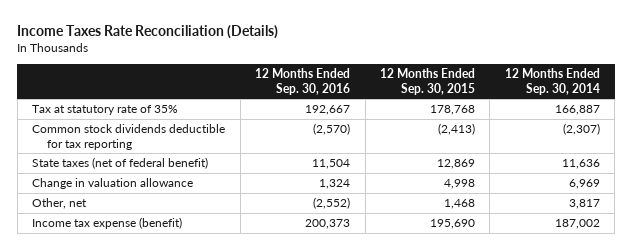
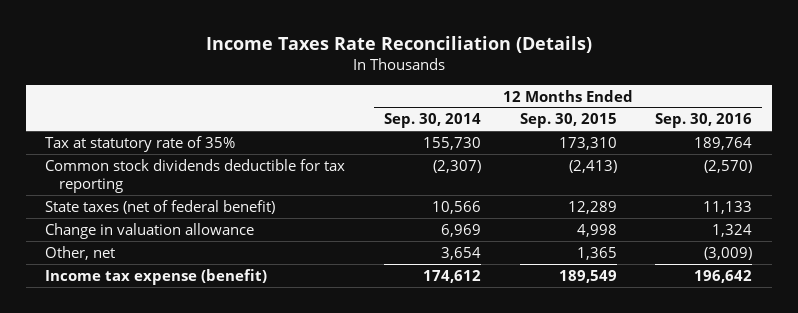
[305,105,351,116] 192,667 -> [694,136,753,150] 189,764
[430,105,476,116] 178,768 -> [558,136,617,150] 173,310
[554,105,600,116] 166,887 -> [423,136,482,150] 155,730
[312,159,351,170] 11,504 -> [703,200,753,214] 11,133
[437,159,476,170] 12,869 -> [567,200,617,214] 12,289
[561,159,600,170] 11,636 -> [432,200,482,214] 10,566
[313,197,351,210] (2,552) -> [704,246,753,260] (3,009)
[444,199,476,210] 1,468 -> [576,246,617,260] 1,365
[568,199,600,210] 3,817 -> [441,246,482,260] 3,654
[305,219,351,230] 200,373 -> [694,269,753,283] 196,642
[430,219,476,230] 195,690 -> [558,269,617,283] 189,549
[554,219,600,230] 187,002 -> [423,269,482,283] 174,612

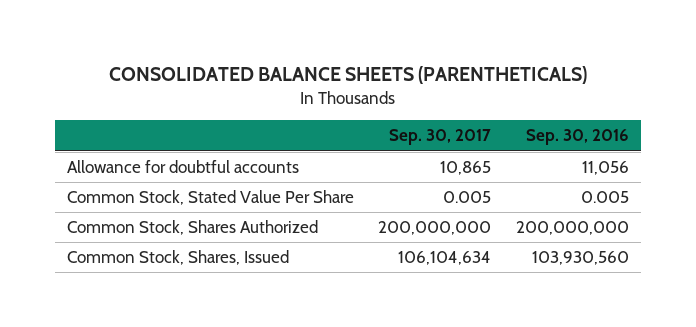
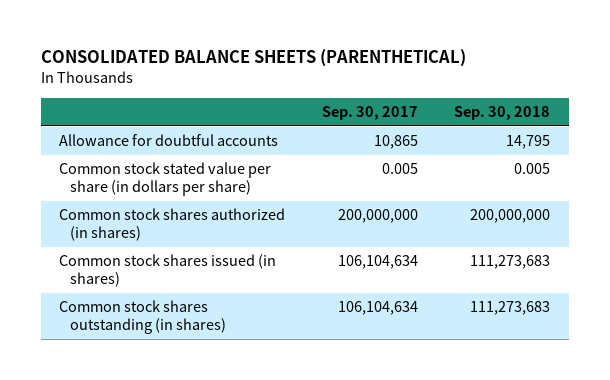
[108,65,587,84] CONSOLIDATED BALANCE SHEETS (PARENTHETICALS) -> [40,49,466,68] CONSOLIDATED BALANCE SHEETS (PARENTHETICAL)
[525,129,629,146] Sep. 30, 2016 -> none
none -> [454,105,551,120] Sep. 30, 2018
[66,189,354,205] Common Stock, Stated Value Per Share -> [59,162,272,196] Common stock stated value per share (in dollars per share)
[66,219,318,235] Common Stock, Shares Authorized -> [59,208,286,241] Common stock shares authorized (in shares)
[66,249,289,265] Common Stock, Shares, Issued -> [59,254,277,287] Common stock shares issued (in shares)
none -> [59,300,227,334] Common stock shares outstanding (in shares)

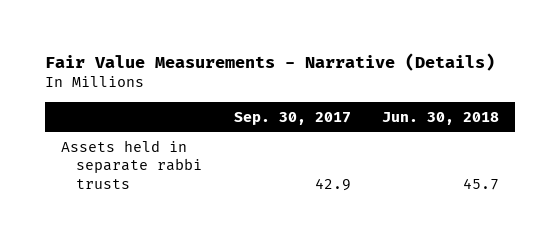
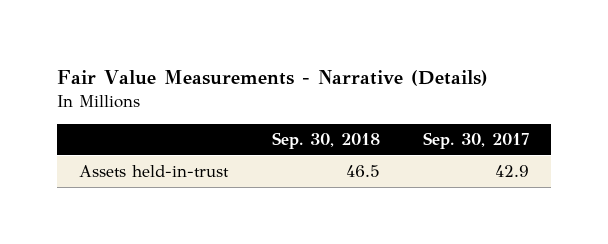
[382,111,500,125] Jun. 30, 2018 -> none
none -> [271,132,380,150] Sep. 30, 2018
[61,139,203,189] Assets held in separate rabbi trusts -> [79,165,230,178] Assets held-in-trust

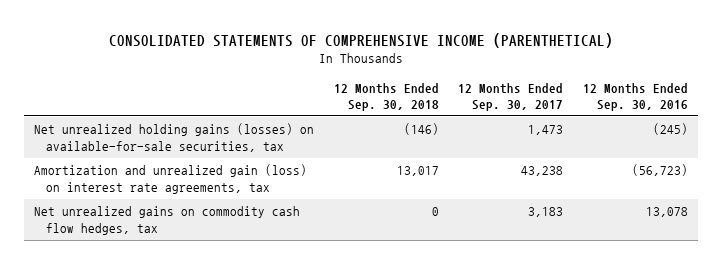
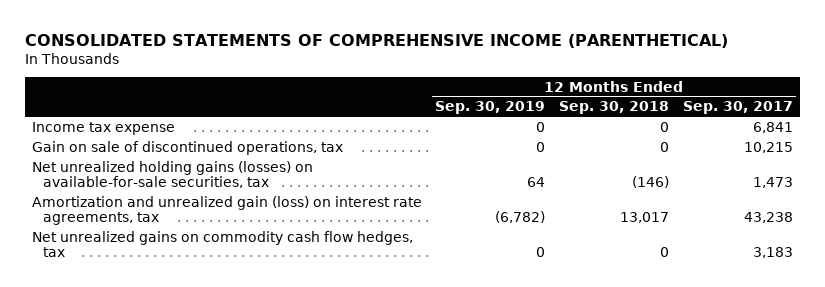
[582,82,688,111] 12 Months Ended Sep. 30, 2016 -> none
none -> [435,101,546,115] Sep. 30, 2019
none -> [31,121,175,135] Income tax expense
none -> [31,140,343,155] Gain on sale of discontinued operations, tax

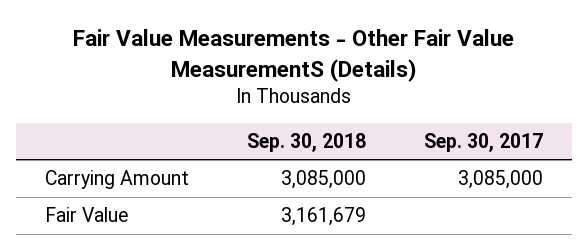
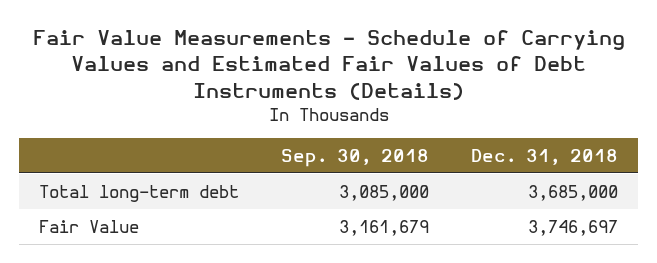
[72,29,514,82] Fair Value Measurements - Other Fair Value MeasurementS (Details) -> [32,30,625,100] Fair Value Measurements - Schedule of Carrying Values and Estimated Fair Values of Debt Instruments (Details)
[423,132,543,152] Sep. 30, 2017 -> none
none -> [470,148,618,165] Dec. 31, 2018
[44,170,189,190] Carrying Amount -> [39,184,240,202] Total long-term debt

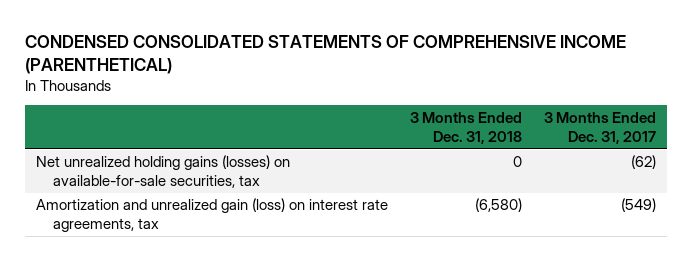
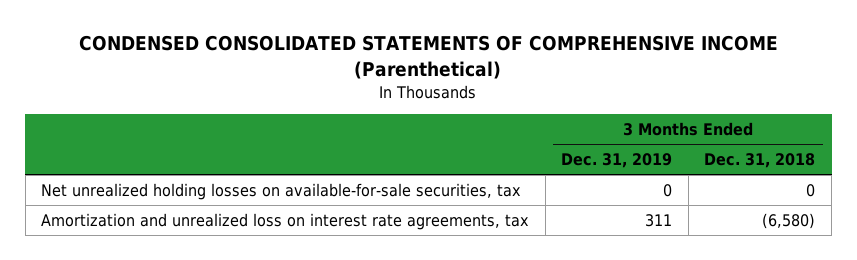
[24,34,626,74] CONDENSED CONSOLIDATED STATEMENTS OF COMPREHENSIVE INCOME (PARENTHETICAL) -> [79,35,779,79] CONDENSED CONSOLIDATED STATEMENTS OF COMPREHENSIVE INCOME (Parenthetical)
[544,111,657,144] 3 Months Ended Dec. 31, 2017 -> none
none -> [561,153,673,169] Dec. 31, 2019
[35,155,290,189] Net unrealized holding gains (losses) on available-for-sale securities, tax -> [41,183,522,201] Net unrealized holding losses on available-for-sale securities, tax
[35,198,388,233] Amortization and unrealized gain (loss) on interest rate agreements, tax -> [41,213,530,231] Amortization and unrealized loss on interest rate agreements, tax

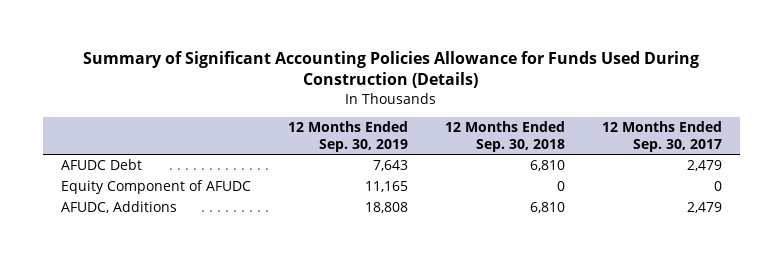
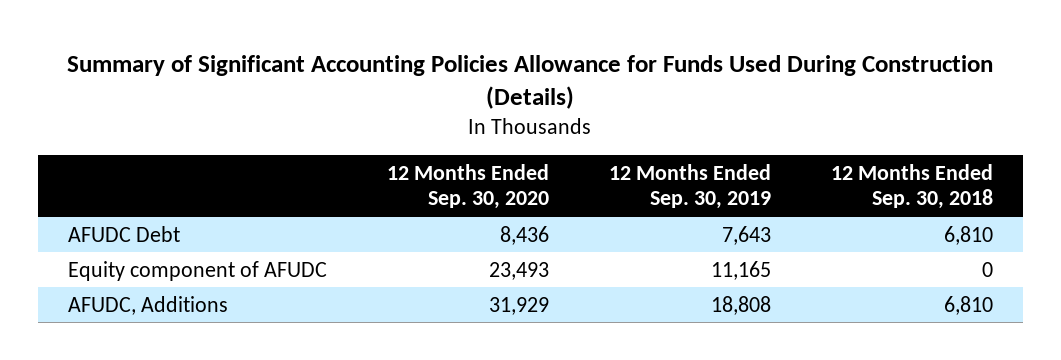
[601,121,722,152] 12 Months Ended Sep. 30, 2017 -> none
none -> [386,163,549,210] 12 Months Ended Sep. 30, 2020
[61,180,252,195] Equity Component of AFUDC -> [68,260,328,281] Equity component of AFUDC

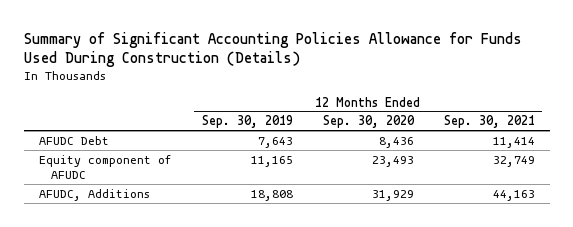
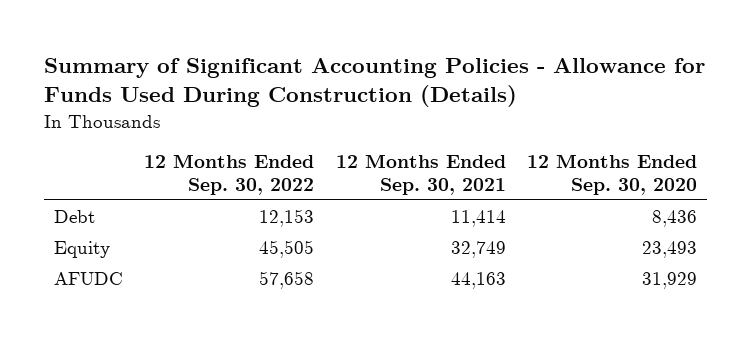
[23,31,522,68] Summary of Significant Accounting Policies Allowance for Funds Used During Construction (Details) -> [43,57,705,108] Summary of Significant Accounting Policies - Allowance for Funds Used During Construction (Details)
[201,115,293,129] Sep. 30, 2019 -> none
none -> [144,154,315,195] 12 Months Ended Sep. 30, 2022
[38,135,109,145] AFUDC Debt -> [54,209,96,223] Debt
[38,154,172,179] Equity component of AFUDC -> [54,240,111,258] Equity
[38,188,150,201] AFUDC, Additions -> [54,271,124,285] AFUDC

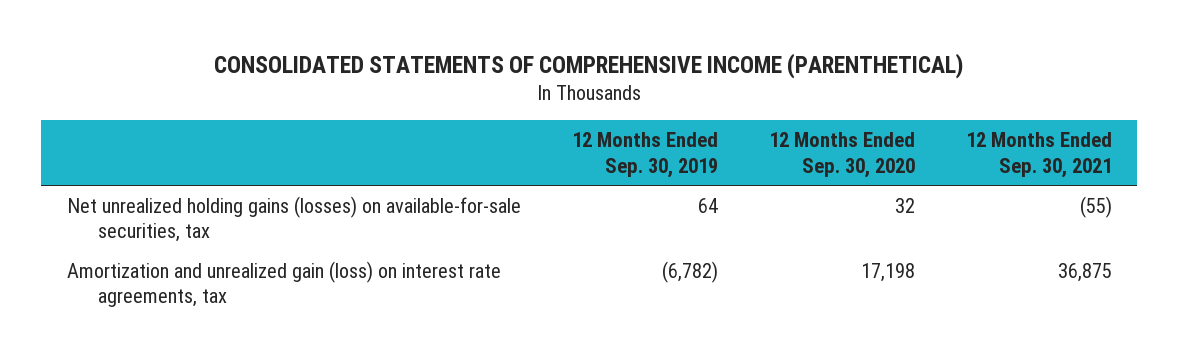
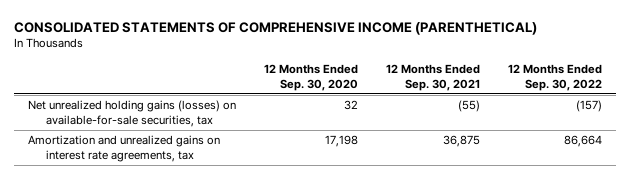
[571,132,718,178] 12 Months Ended Sep. 30, 2019 -> none
none -> [508,64,603,91] 12 Months Ended Sep. 30, 2022
[66,260,501,308] Amortization and unrealized gain (loss) on interest rate agreements, tax -> [28,135,221,162] Amortization and unrealized gains on interest rate agreements, tax

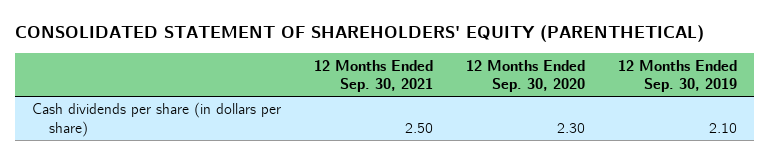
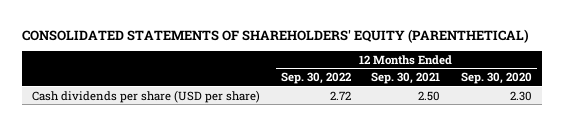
[15,25,705,43] CONSOLIDATED STATEMENT OF SHAREHOLDERS' EQUITY (PARENTHETICAL) -> [21,28,529,43] CONSOLIDATED STATEMENTS OF SHAREHOLDERS' EQUITY (PARENTHETICAL)
[618,59,738,92] 12 Months Ended Sep. 30, 2019 -> none
none -> [280,72,351,85] Sep. 30, 2022
[32,102,282,137] Cash dividends per share (in dollars per share) -> [32,89,261,103] Cash dividends per share (USD per share)

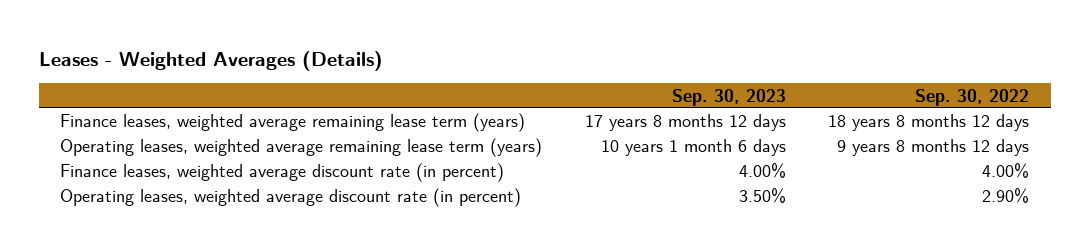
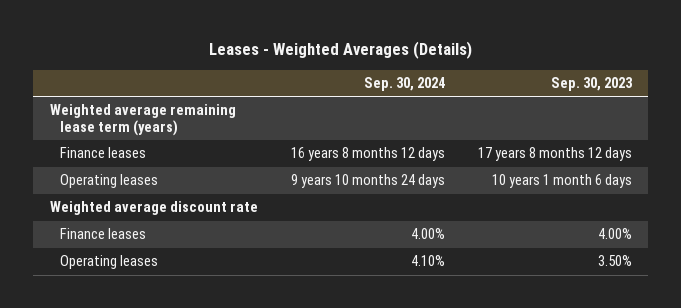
[915,88,1030,106] Sep. 30, 2022 -> none
none -> [363,77,445,92] Sep. 30, 2024
none -> [49,104,236,136] Weighted average remaining lease term (years)
[59,113,525,133] Finance leases, weighted average remaining lease term (years) -> [59,147,146,159] Finance leases
[59,138,542,158] Operating leases, weighted average remaining lease term (years) -> [59,174,158,189] Operating leases
none -> [49,201,258,216] Weighted average discount rate
[59,163,504,183] Finance leases, weighted average discount rate (in percent) -> [59,228,146,240] Finance leases
[59,188,521,208] Operating leases, weighted average discount rate (in percent) -> [59,255,158,270] Operating leases

